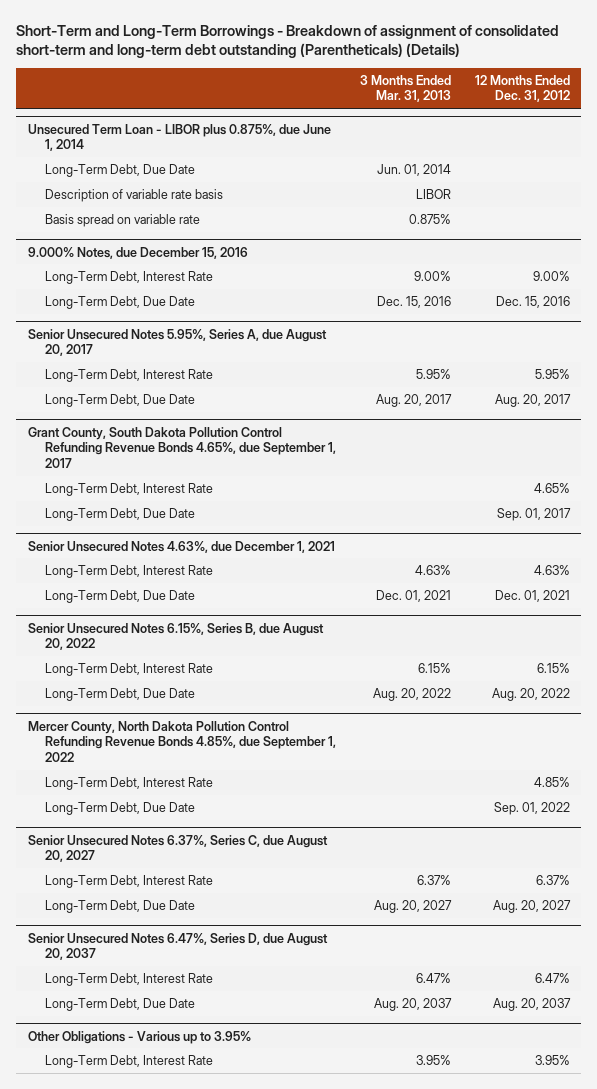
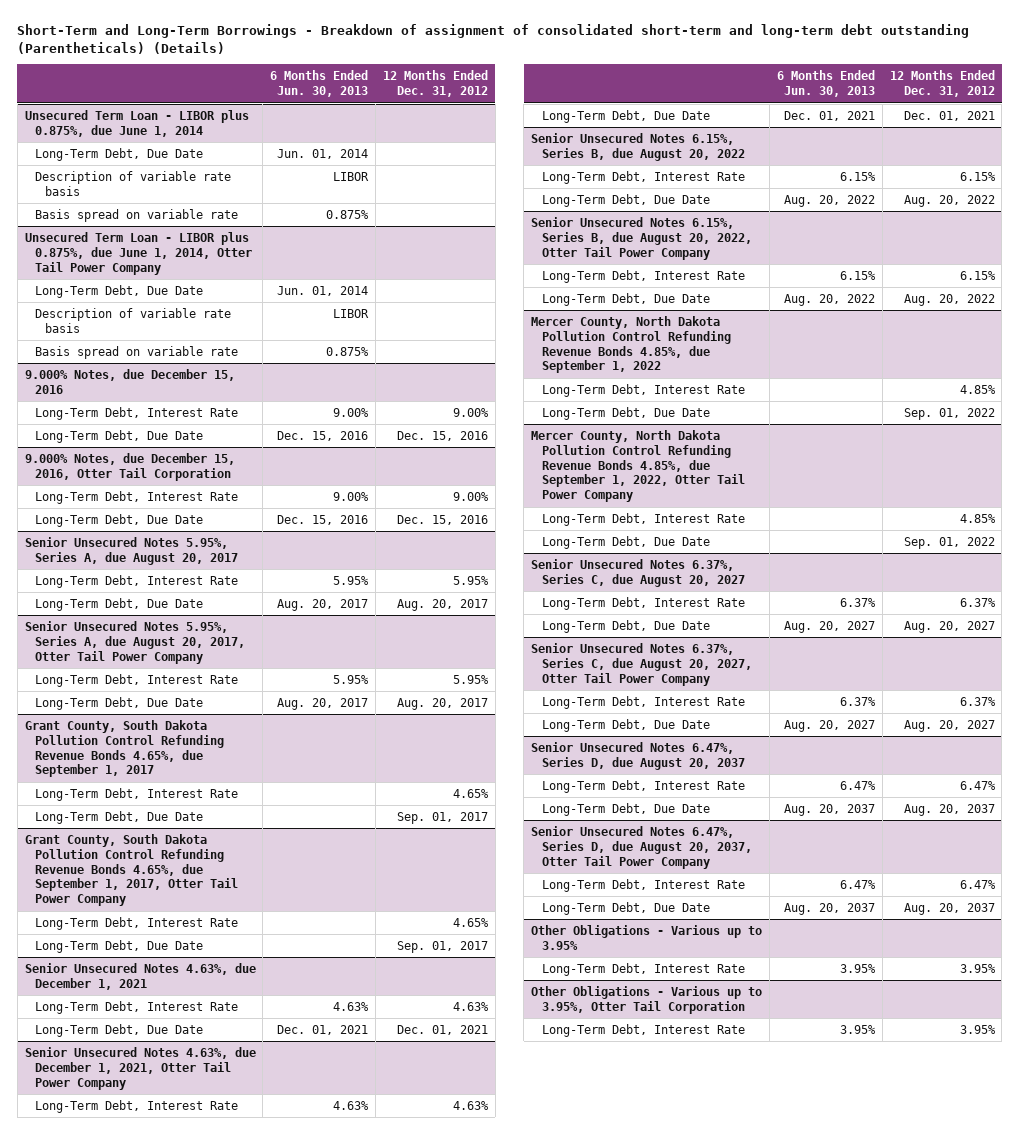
[359,74,451,103] 3 Months Ended Mar. 31, 2013 -> none
none -> [270,70,369,98] 6 Months Ended Jun. 30, 2013
none -> [24,231,252,275] Unsecured Term Loan - LIBOR plus 0.875%, due June 1, 2014, Otter Tail Power Company
none -> [34,284,203,298] Long-Term Debt, Due Date
none -> [34,307,231,333] Description of variable rate basis
none -> [34,345,238,359] Basis spread on variable rate
none -> [24,452,235,481] 9.000% Notes, due December 15, 2016, Otter Tail Corporation
none -> [34,490,238,504] Long-Term Debt, Interest Rate
none -> [34,513,203,527] Long-Term Debt, Due Date
none -> [24,620,245,664] Senior Unsecured Notes 5.95%, Series A, due August 20, 2017, Otter Tail Power Company
none -> [34,673,238,687] Long-Term Debt, Interest Rate
none -> [34,696,203,710] Long-Term Debt, Due Date
none -> [24,833,238,907] Grant County, South Dakota Pollution Control Refunding Revenue Bonds 4.65%, due September 1, 2017, Otter Tail Power Company
none -> [34,916,238,930] Long-Term Debt, Interest Rate
none -> [34,939,203,953] Long-Term Debt, Due Date
none -> [24,1046,256,1090] Senior Unsecured Notes 4.63%, due December 1, 2021, Otter Tail Power Company
none -> [34,1099,238,1113] Long-Term Debt, Interest Rate
none -> [541,109,710,123] Long-Term Debt, Due Date
none -> [531,216,752,260] Senior Unsecured Notes 6.15%, Series B, due August 20, 2022, Otter Tail Power Company
none -> [541,269,745,283] Long-Term Debt, Interest Rate
none -> [541,292,710,306] Long-Term Debt, Due Date
none -> [531,429,745,503] Mercer County, North Dakota Pollution Control Refunding Revenue Bonds 4.85%, due September 1, 2022, Otter Tail Power Company
none -> [541,512,745,526] Long-Term Debt, Interest Rate
none -> [541,535,710,549] Long-Term Debt, Due Date
none -> [531,642,752,686] Senior Unsecured Notes 6.37%, Series C, due August 20, 2027, Otter Tail Power Company
none -> [541,695,745,709] Long-Term Debt, Interest Rate
none -> [541,718,710,732] Long-Term Debt, Due Date
none -> [531,825,752,869] Senior Unsecured Notes 6.47%, Series D, due August 20, 2037, Otter Tail Power Company
none -> [541,878,745,892] Long-Term Debt, Interest Rate
none -> [541,901,710,915] Long-Term Debt, Due Date
none -> [531,985,763,1014] Other Obligations - Various up to 3.95%, Otter Tail Corporation
none -> [541,1023,745,1037] Long-Term Debt, Interest Rate

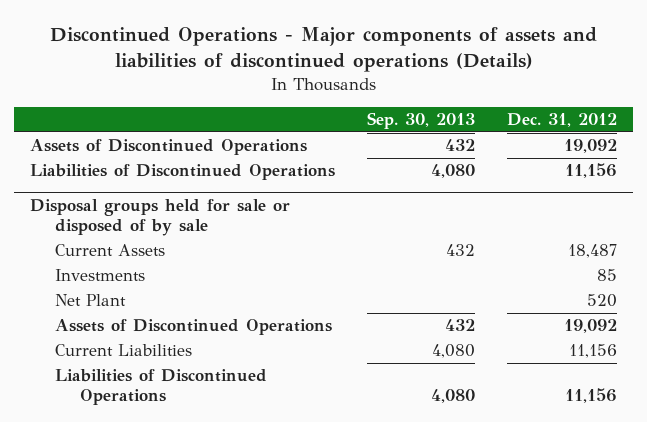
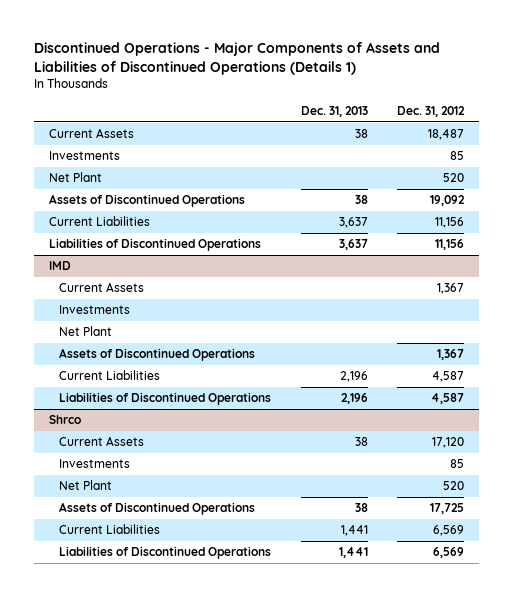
[49,26,597,72] Discontinued Operations - Major components of assets and liabilities of discontinued operations (Details) -> [34,41,441,75] Discontinued Operations - Major Components of Assets and Liabilities of Discontinued Operations (Details 1)
[367,112,476,130] Sep. 30, 2013 -> none
none -> [300,106,368,118] Dec. 31, 2013
[30,139,308,156] Assets of Discontinued Operations -> none
[30,164,336,181] Liabilities of Discontinued Operations -> none
[30,199,291,236] Disposal groups held for sale or disposed of by sale -> none
none -> [48,261,71,271] IMD
none -> [59,282,145,293] Current Assets
none -> [59,305,131,315] Investments
none -> [59,326,113,337] Net Plant
none -> [59,348,256,362] Assets of Discontinued Operations
none -> [59,370,161,381] Current Liabilities
none -> [59,392,272,406] Liabilities of Discontinued Operations
none -> [48,415,81,425] Shrco
none -> [59,436,145,447] Current Assets
none -> [59,459,131,469] Investments
none -> [59,480,113,491] Net Plant
none -> [59,502,256,516] Assets of Discontinued Operations
none -> [59,524,161,535] Current Liabilities
none -> [59,546,272,560] Liabilities of Discontinued Operations

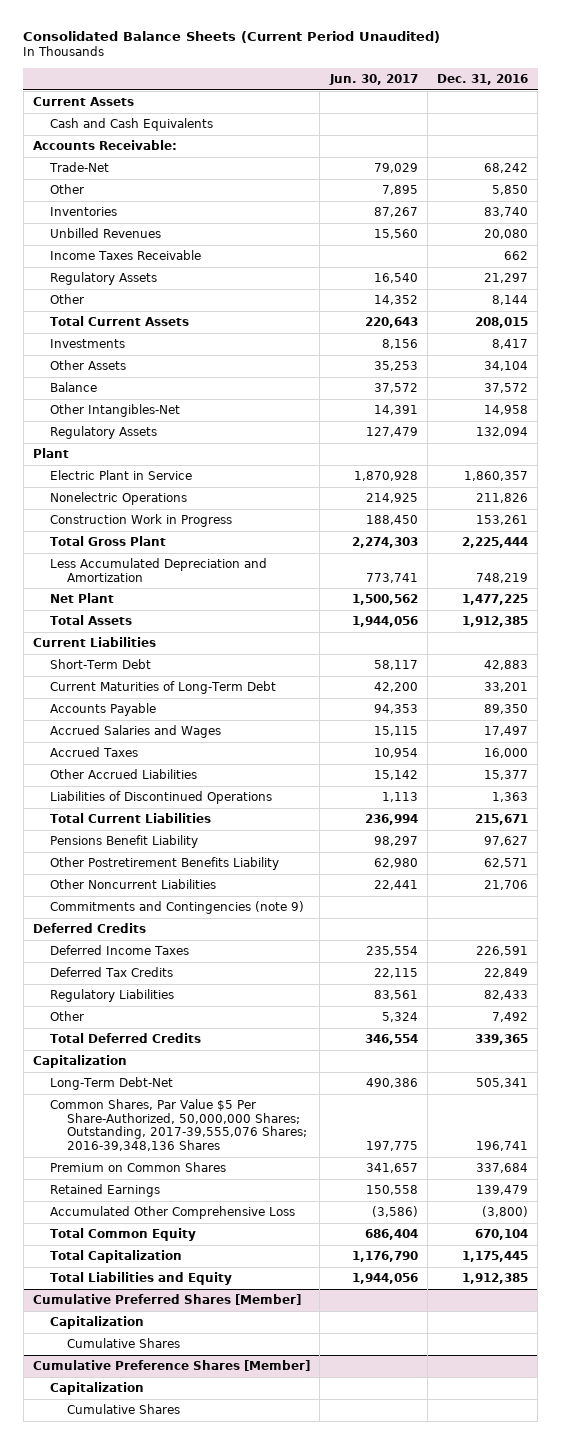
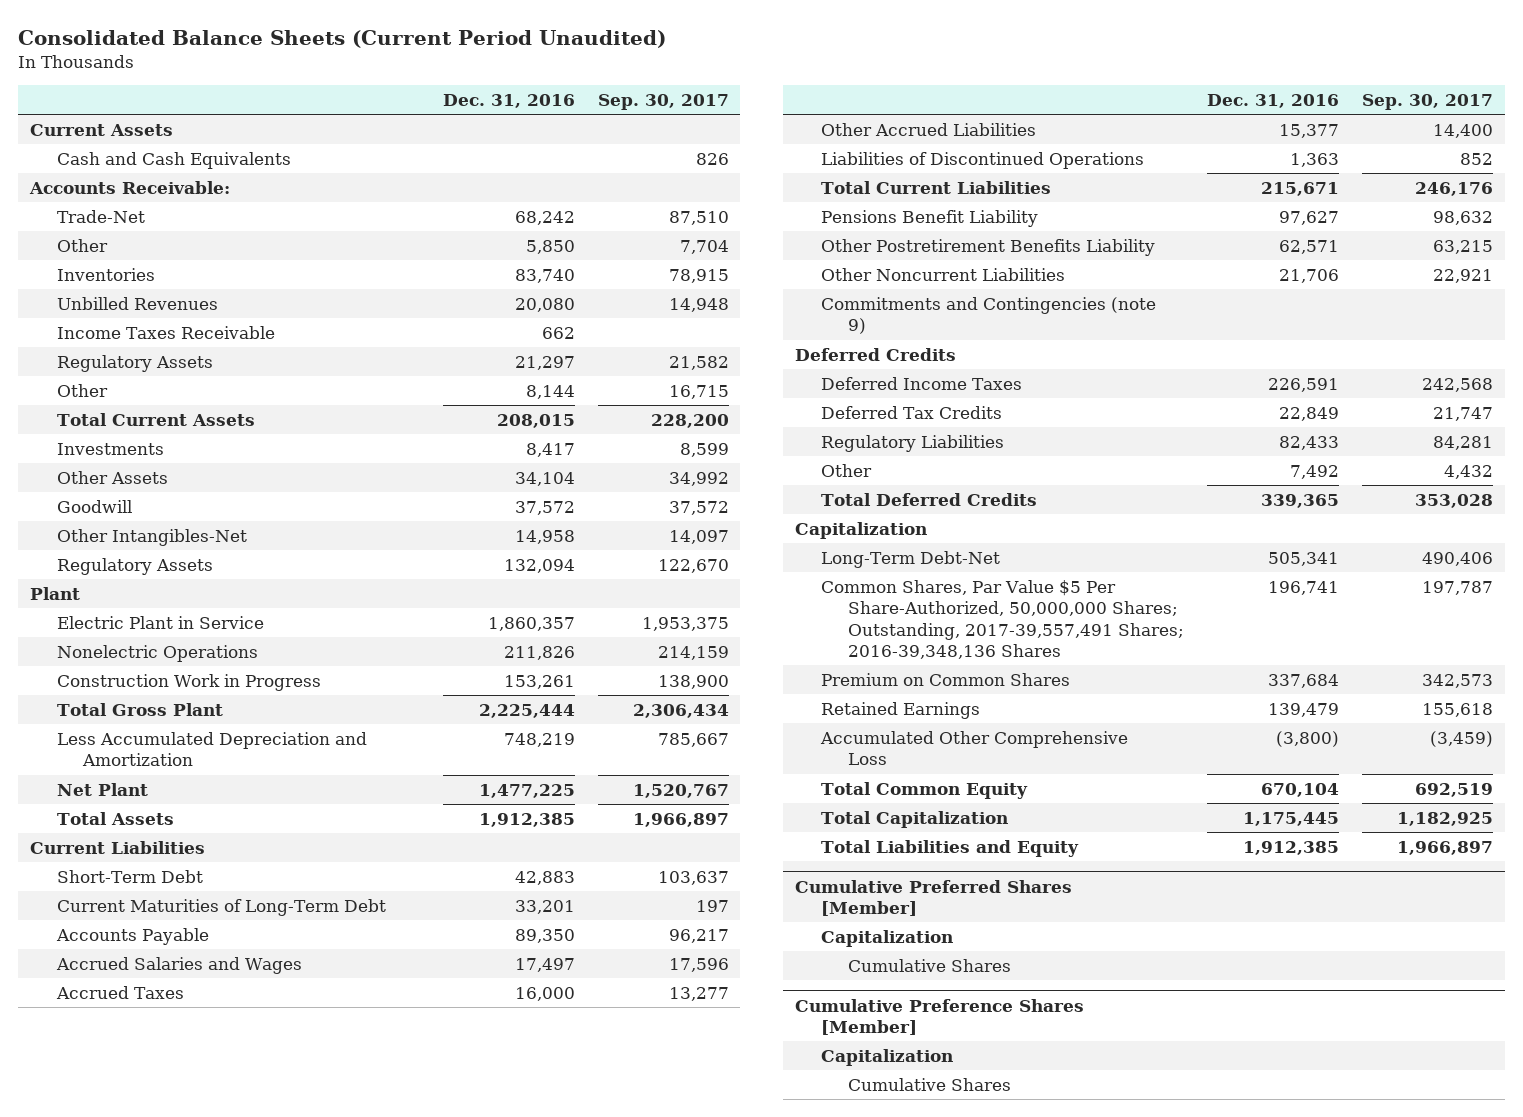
[328,73,418,85] Jun. 30, 2017 -> none
none -> [597,93,729,110] Sep. 30, 2017
[50,382,98,393] Balance -> [56,499,132,513] Goodwill
[50,1099,307,1151] Common Shares, Par Value $5 Per Share-Authorized, 50,000,000 Shares; Outstanding, 2017-39,555,076 Shares; 2016-39,348,136 Shares -> [821,579,1185,659] Common Shares, Par Value $5 Per Share-Authorized, 50,000,000 Shares; Outstanding, 2017-39,557,491 Shares; 2016-39,348,136 Shares

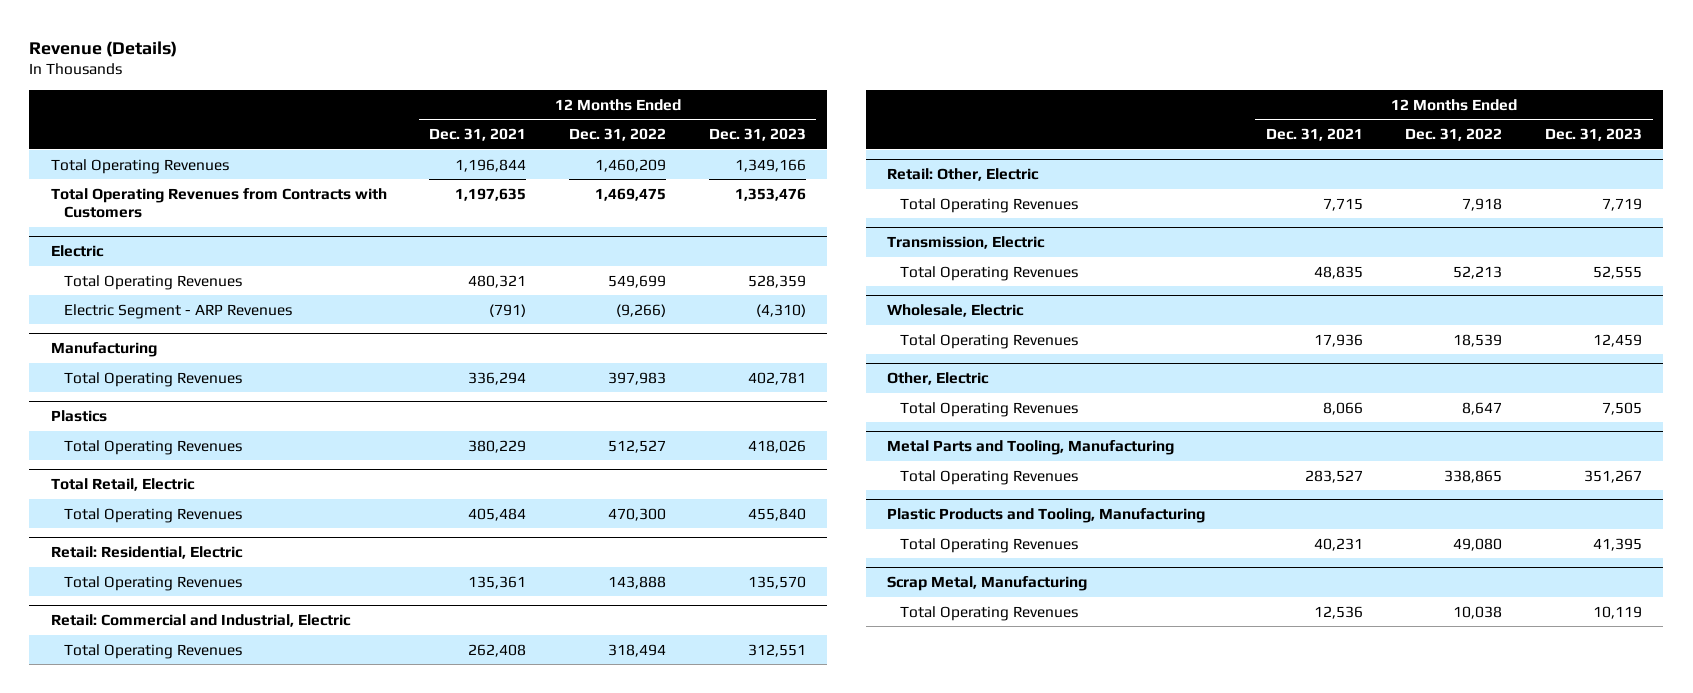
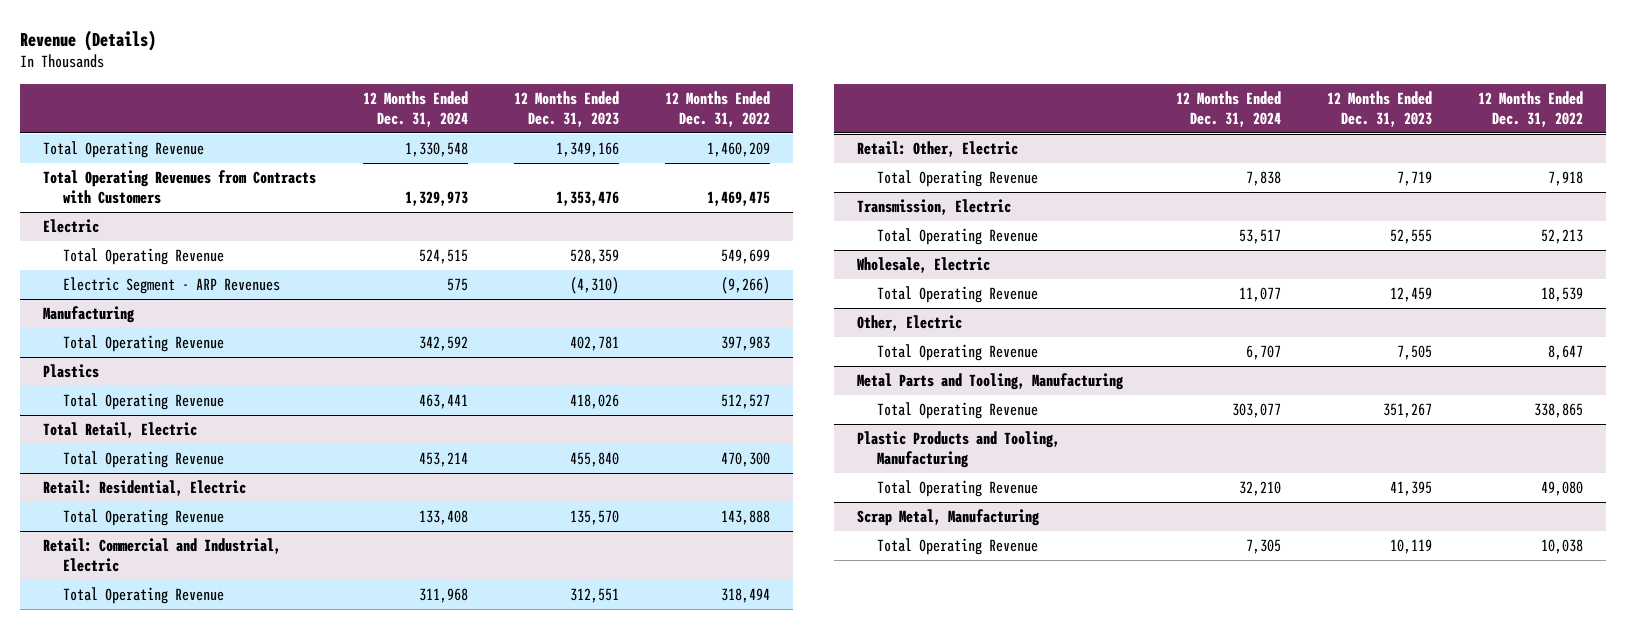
[429,128,527,142] Dec. 31, 2021 -> none
none -> [362,90,468,127] 12 Months Ended Dec. 31, 2024
[50,158,229,174] Total Operating Revenues -> [43,141,205,159] Total Operating Revenue
[63,274,242,290] Total Operating Revenues -> [63,248,225,266] Total Operating Revenue
[63,371,242,387] Total Operating Revenues -> [63,335,225,353] Total Operating Revenue
[63,439,242,455] Total Operating Revenues -> [63,393,225,411] Total Operating Revenue
[63,507,242,523] Total Operating Revenues -> [63,451,225,469] Total Operating Revenue
[63,575,242,591] Total Operating Revenues -> [63,509,225,527] Total Operating Revenue
[63,643,242,659] Total Operating Revenues -> [63,587,225,605] Total Operating Revenue
[900,197,1079,213] Total Operating Revenues -> [876,170,1038,188] Total Operating Revenue
[900,265,1079,281] Total Operating Revenues -> [876,228,1038,246] Total Operating Revenue
[900,333,1079,349] Total Operating Revenues -> [876,286,1038,304] Total Operating Revenue
[900,401,1079,417] Total Operating Revenues -> [876,344,1038,362] Total Operating Revenue
[900,469,1079,485] Total Operating Revenues -> [876,402,1038,420] Total Operating Revenue
[900,537,1079,553] Total Operating Revenues -> [876,480,1038,498] Total Operating Revenue
[900,605,1079,621] Total Operating Revenues -> [876,538,1038,556] Total Operating Revenue

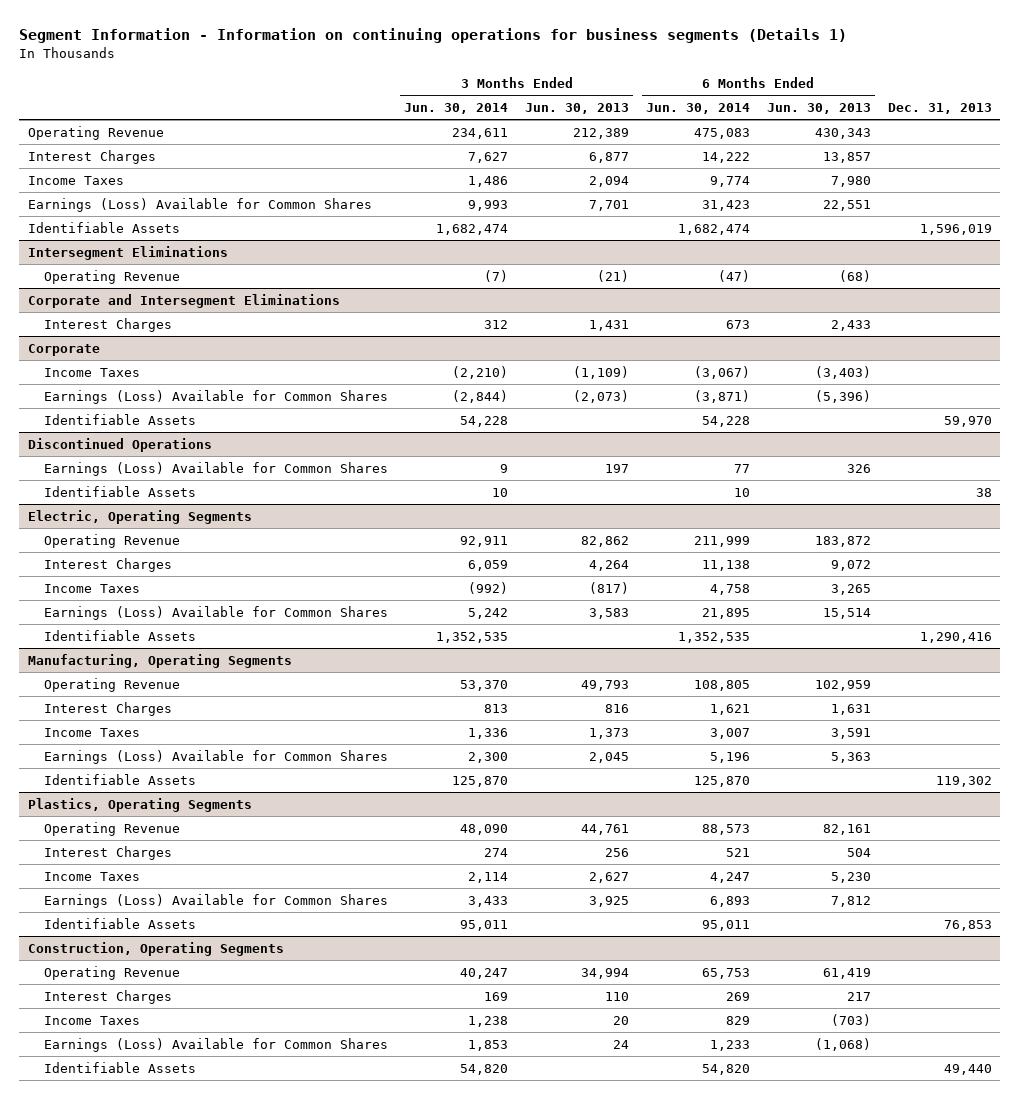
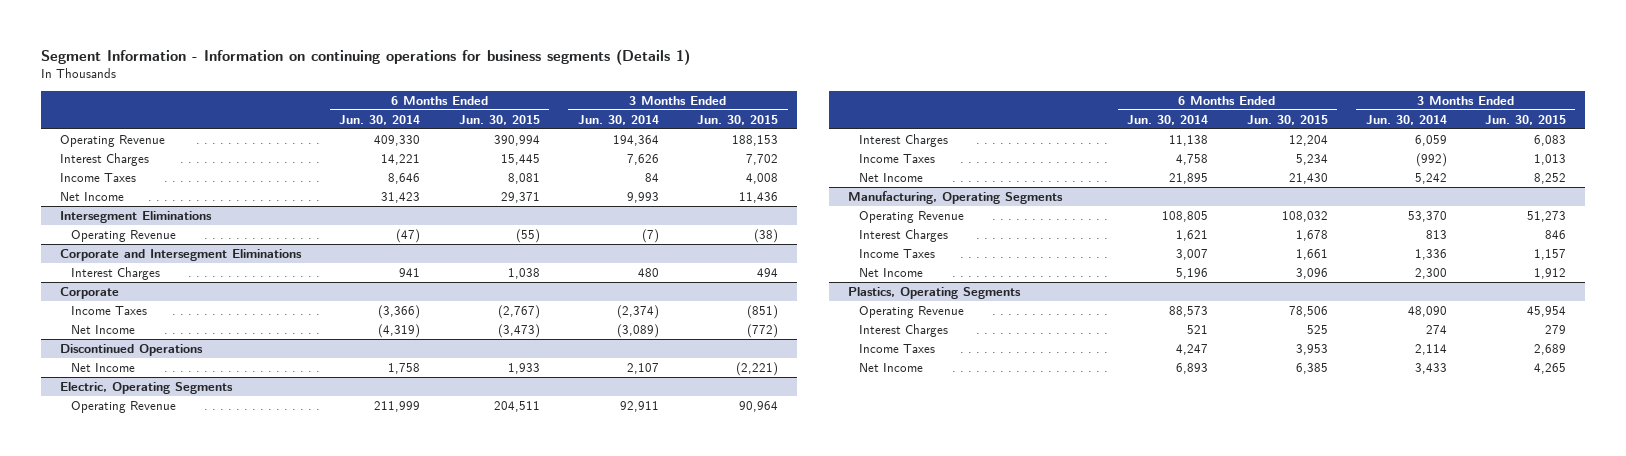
[525,102,630,114] Jun. 30, 2013 -> none
[766,102,871,114] Jun. 30, 2013 -> none
[887,102,992,114] Dec. 31, 2013 -> none
none -> [458,114,540,125] Jun. 30, 2015
none -> [697,114,779,125] Jun. 30, 2015
[27,221,180,233] Identifiable Assets -> none
[452,127,509,139] 234,611 -> [612,134,659,146] 194,364
[694,127,751,139] 475,083 -> [374,134,421,146] 409,330
[468,151,509,163] 7,627 -> [626,153,659,165] 7,626
[702,151,751,163] 14,222 -> [381,153,421,165] 14,221
[468,175,509,187] 1,486 -> [644,172,659,182] 84
[710,175,751,187] 9,774 -> [388,172,421,184] 8,646
[27,197,372,212] Earnings (Loss) Available for Common Shares -> [60,191,125,201] Net Income
[484,319,509,329] 312 -> [637,267,659,277] 480
[726,319,751,329] 673 -> [399,267,421,277] 941
[43,389,388,404] Earnings (Loss) Available for Common Shares -> none
[43,413,196,425] Identifiable Assets -> none
[452,365,509,379] (2,210) -> [616,304,659,319] (2,374)
[694,365,751,379] (3,067) -> [378,304,421,319] (3,366)
none -> [70,324,135,334] Net Income
[43,461,388,476] Earnings (Loss) Available for Common Shares -> none
[43,485,196,497] Identifiable Assets -> none
none -> [70,362,135,372] Net Income
[43,629,196,641] Identifiable Assets -> none
[43,605,388,620] Earnings (Loss) Available for Common Shares -> [858,172,923,182] Net Income
[43,773,196,785] Identifiable Assets -> none
[43,749,388,764] Earnings (Loss) Available for Common Shares -> [858,267,923,277] Net Income
[43,917,196,929] Identifiable Assets -> none
[27,941,284,956] Construction, Operating Segments -> none
[43,965,180,980] Operating Revenue -> none
[43,989,172,1004] Interest Charges -> none
[43,1015,140,1025] Income Taxes -> none
[43,1037,388,1052] Earnings (Loss) Available for Common Shares -> none
[43,1061,196,1073] Identifiable Assets -> none
[43,893,388,908] Earnings (Loss) Available for Common Shares -> [858,362,923,372] Net Income

